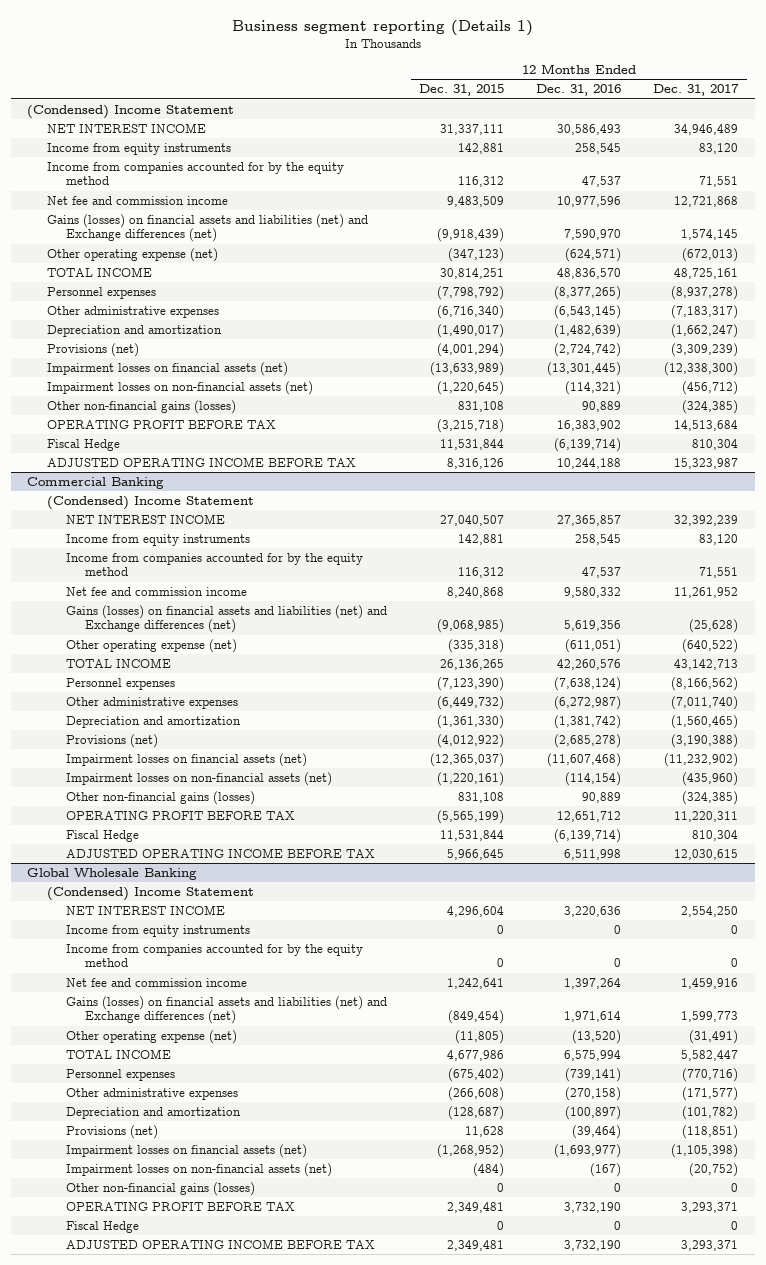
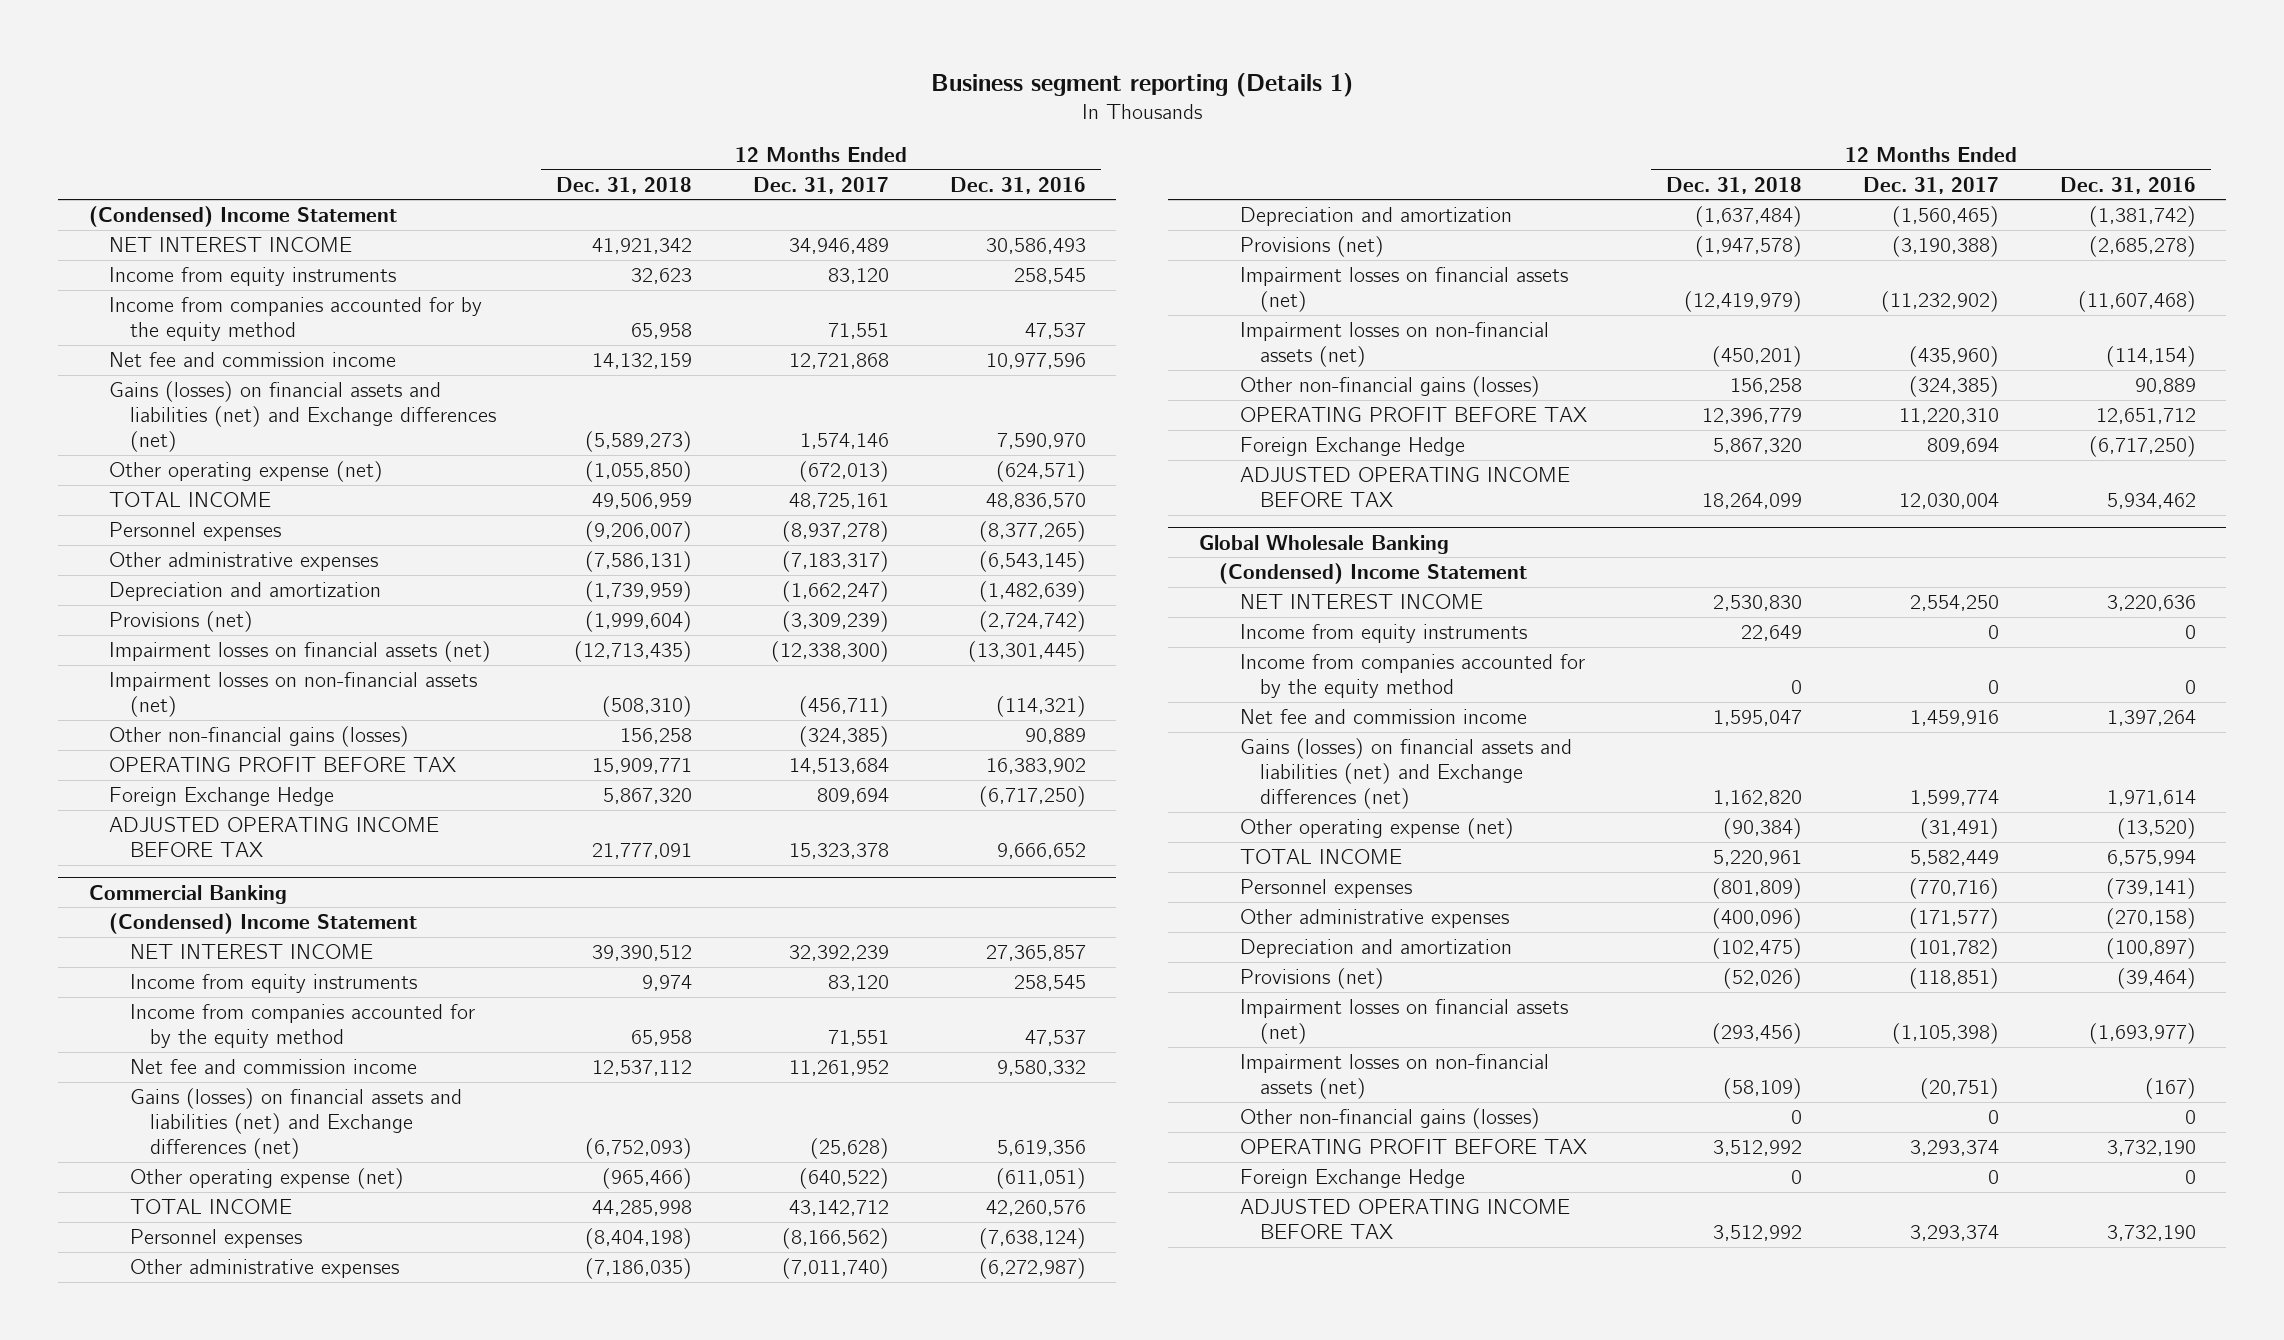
[419,84,505,97] Dec. 31, 2015 -> none
none -> [556,176,693,194] Dec. 31, 2018
[681,229,739,241] 1,574,145 -> [800,432,890,449] 1,574,146
[682,380,739,395] (456,712) -> [799,696,890,718] (456,711)
[46,438,120,451] Fiscal Hedge -> none
none -> [109,787,335,807] Foreign Exchange Hedge
[557,457,622,469] 10,244,188 -> [996,843,1086,860] 9,666,652
[674,457,739,469] 15,323,987 -> [789,843,890,860] 15,323,378
[674,658,739,670] 43,142,713 -> [789,1200,890,1217] 43,142,712
[66,829,140,842] Fiscal Hedge -> none
[674,810,739,822] 11,220,311 -> [1899,408,2000,425] 11,220,310
none -> [1239,437,1465,457] Foreign Exchange Hedge
[564,848,622,860] 6,511,998 -> [2106,493,2196,510] 5,934,462
[674,848,739,860] 12,030,615 -> [1899,493,2000,510] 12,030,004
[681,1011,739,1023] 1,599,773 -> [1910,789,2000,806] 1,599,774
[681,1049,739,1061] 5,582,447 -> [1910,850,2000,867] 5,582,449
[689,1162,739,1177] (20,752) -> [1920,1078,2000,1100] (20,751)
[66,1220,140,1233] Fiscal Hedge -> none
[681,1201,739,1213] 3,293,371 -> [1910,1140,2000,1157] 3,293,374
none -> [1239,1169,1465,1189] Foreign Exchange Hedge
[681,1239,739,1251] 3,293,371 -> [1910,1225,2000,1242] 3,293,374

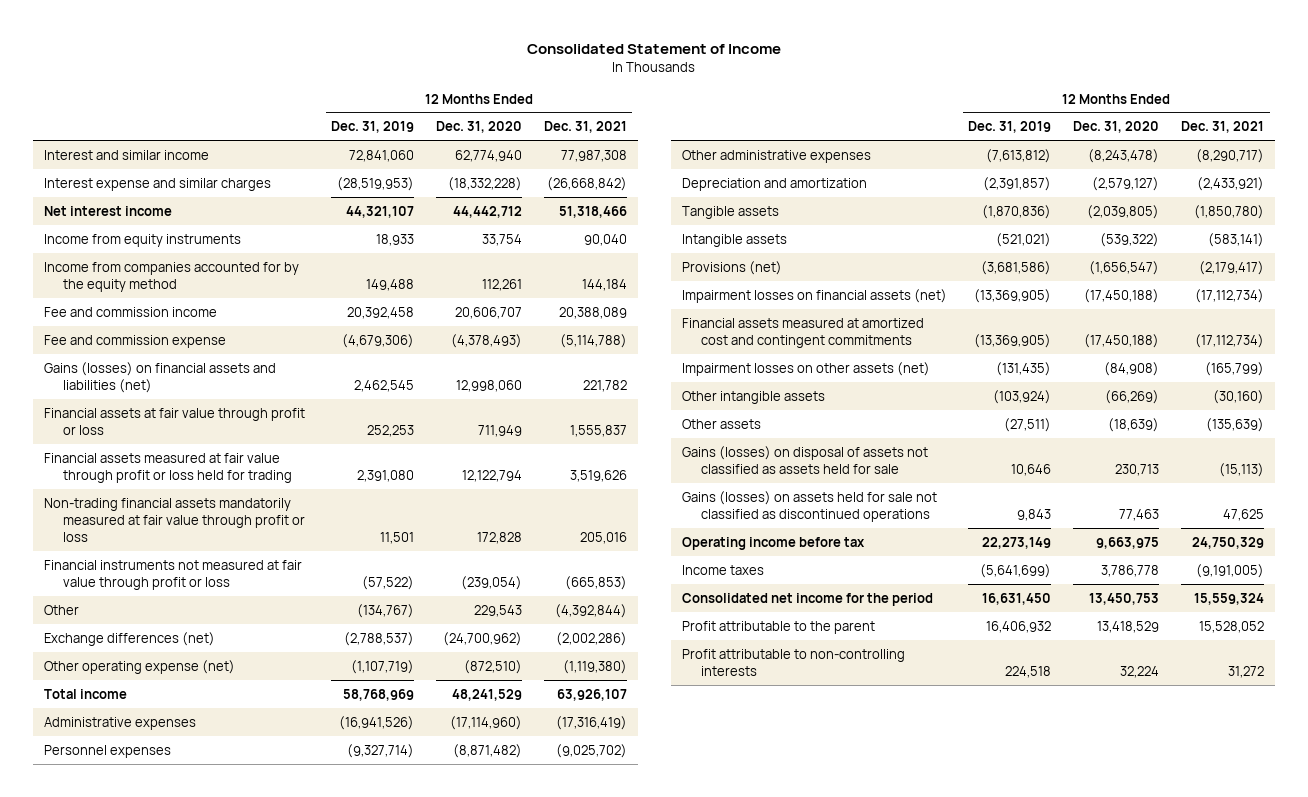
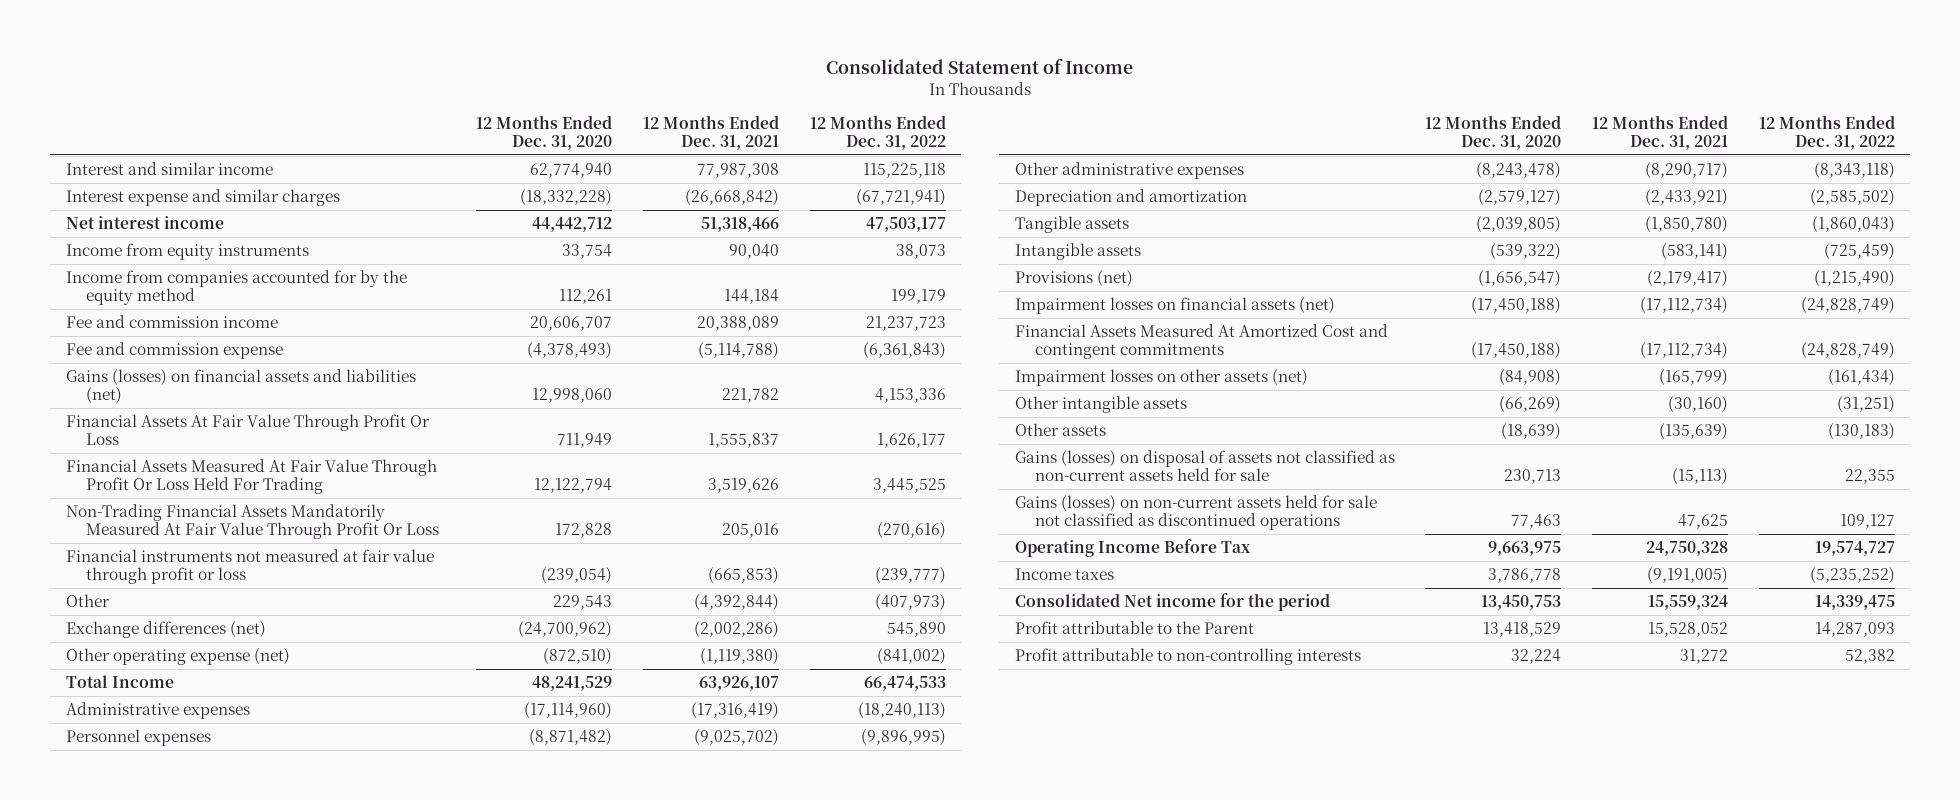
[331,121,415,134] Dec. 31, 2019 -> none
none -> [809,114,946,150] 12 Months Ended Dec. 31, 2022
[44,407,306,435] Financial assets at fair value through profit or loss -> [65,413,430,445] Financial Assets At Fair Value Through Profit Or Loss
[44,452,293,483] Financial assets measured at fair value through profit or loss held for trading -> [65,458,437,494] Financial Assets Measured At Fair Value Through Profit Or Loss Held For Trading
[44,497,306,543] Non-trading financial assets mandatorily measured at fair value through profit or loss -> [65,503,439,539] Non-Trading Financial Assets Mandatorily Measured At Fair Value Through Profit Or Loss
[44,688,128,699] Total income -> [65,674,174,688] Total Income
[681,317,924,348] Financial assets measured at amortized cost and contingent commitments -> [1014,323,1388,359] Financial Assets Measured At Amortized Cost and contingent commitments
[681,445,928,474] Gains (losses) on disposal of assets not classified as assets held for sale -> [1014,449,1395,481] Gains (losses) on disposal of assets not classified as non-current assets held for sale
[681,490,937,522] Gains (losses) on assets held for sale not classified as discontinued operations -> [1014,494,1377,530] Gains (losses) on non-current assets held for sale not classified as discontinued operations
[681,536,865,550] Operating income before tax -> [1014,538,1251,557] Operating Income Before Tax
[1192,536,1265,549] 24,750,329 -> [1646,540,1729,556] 24,750,328
[681,592,933,606] Consolidated net income for the period -> [1014,592,1330,611] Consolidated Net income for the period
[681,620,875,634] Profit attributable to the parent -> [1014,620,1254,634] Profit attributable to the Parent

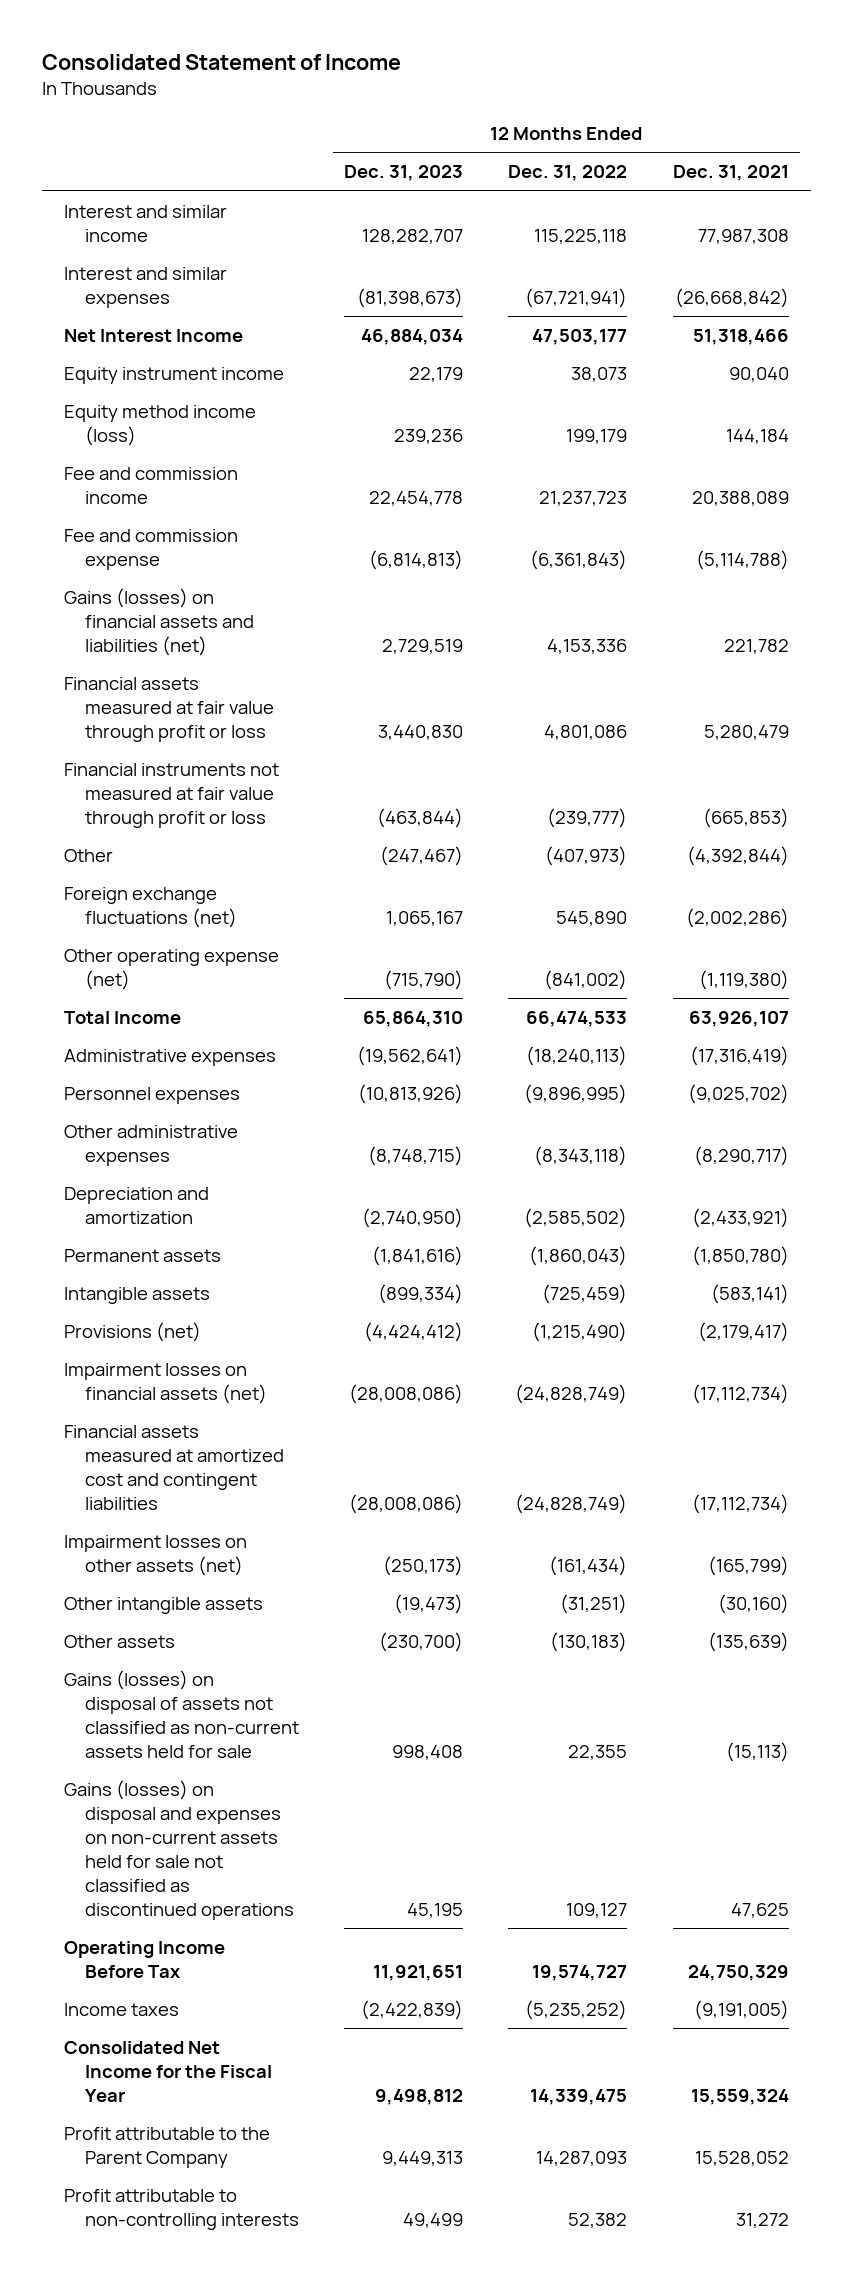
[476,114,613,150] 12 Months Ended Dec. 31, 2020 -> none
none -> [344,165,464,182] Dec. 31, 2023
[65,188,340,206] Interest expense and similar charges -> [64,266,228,308] Interest and similar expenses
[65,215,224,229] Net interest income -> [64,328,244,342] Net Interest Income
[65,242,309,260] Income from equity instruments -> [64,366,285,384] Equity instrument income
[65,269,407,305] Income from companies accounted for by the equity method -> [64,404,257,446] Equity method income (loss)
[65,458,437,494] Financial Assets Measured At Fair Value Through Profit Or Loss Held For Trading -> none
[65,503,439,539] Non-Trading Financial Assets Mandatorily Measured At Fair Value Through Profit Or Loss -> none
[65,413,430,445] Financial Assets At Fair Value Through Profit Or Loss -> [64,676,275,742] Financial assets measured at fair value through profit or loss
[708,432,780,448] 1,555,837 -> [703,724,789,740] 5,280,479
[876,432,946,448] 1,626,177 -> [544,724,628,740] 4,801,086
[65,620,266,638] Exchange differences (net) -> [64,886,238,928] Foreign exchange fluctuations (net)
[1014,215,1129,233] Tangible assets -> [64,1248,222,1262] Permanent assets
[1014,323,1388,359] Financial Assets Measured At Amortized Cost and contingent commitments -> [64,1424,285,1510] Financial assets measured at amortized cost and contingent liabilities
[1014,494,1377,530] Gains (losses) on non-current assets held for sale not classified as discontinued operations -> [64,1779,295,1920] Gains (losses) on disposal and expenses on non-current assets held for sale not classified as discontinued operations
[1646,540,1729,556] 24,750,328 -> [687,1964,789,1981] 24,750,329
[1014,592,1330,611] Consolidated Net income for the period -> [64,2040,273,2102] Consolidated Net Income for the Fiscal Year
[1014,620,1254,634] Profit attributable to the Parent -> [64,2126,271,2168] Profit attributable to the Parent Company

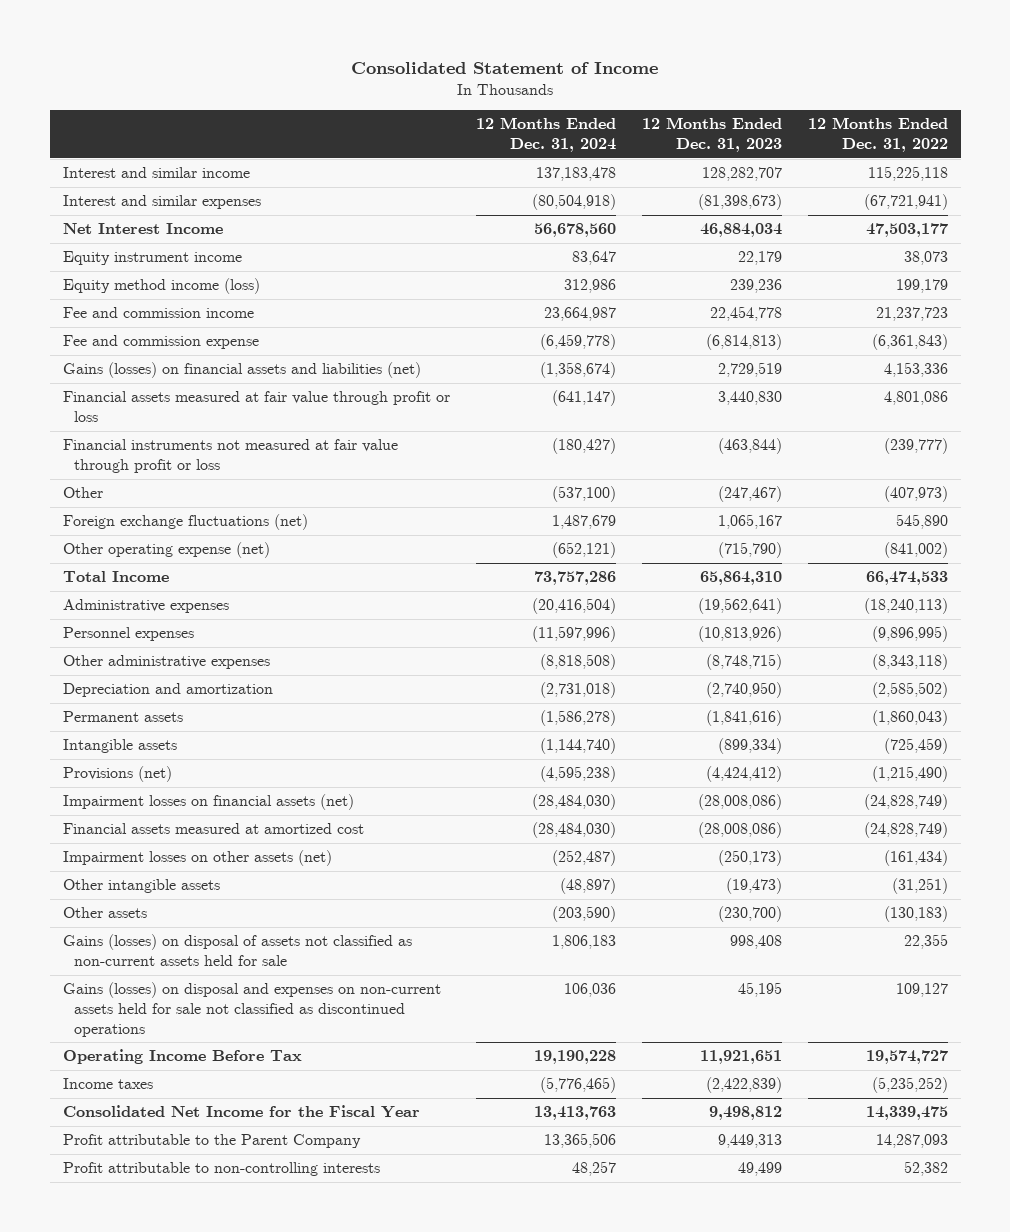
[672,165,789,182] Dec. 31, 2021 -> none
none -> [475,117,616,153] 12 Months Ended Dec. 31, 2024
[64,1424,285,1510] Financial assets measured at amortized cost and contingent liabilities -> [62,823,364,835] Financial assets measured at amortized cost

